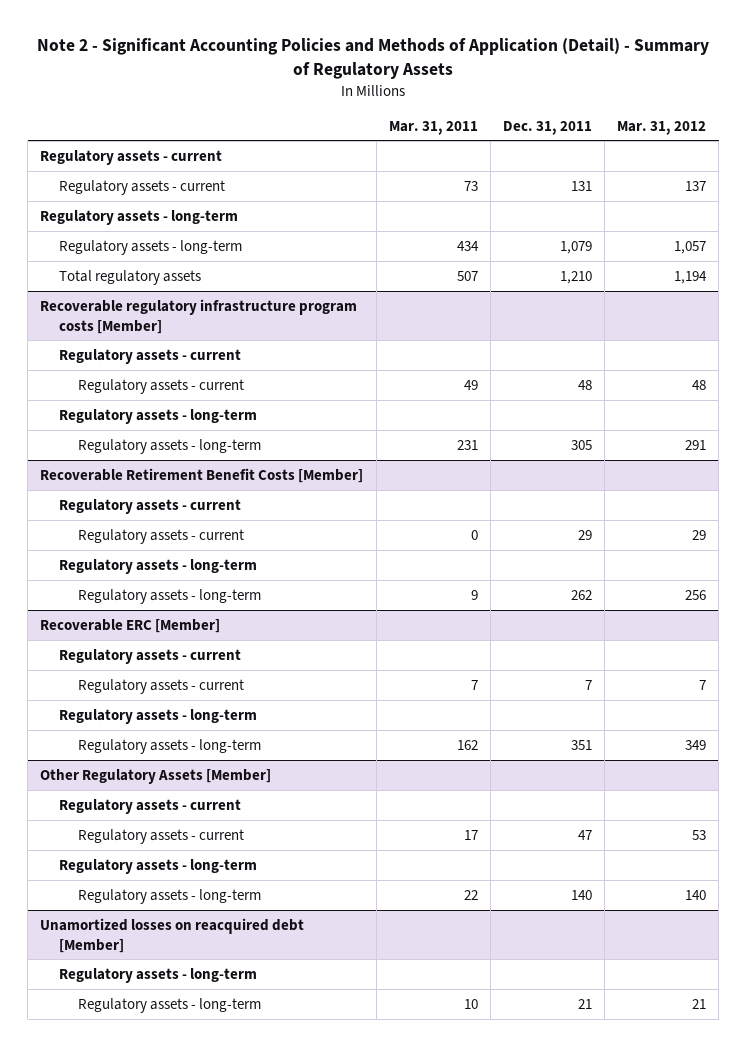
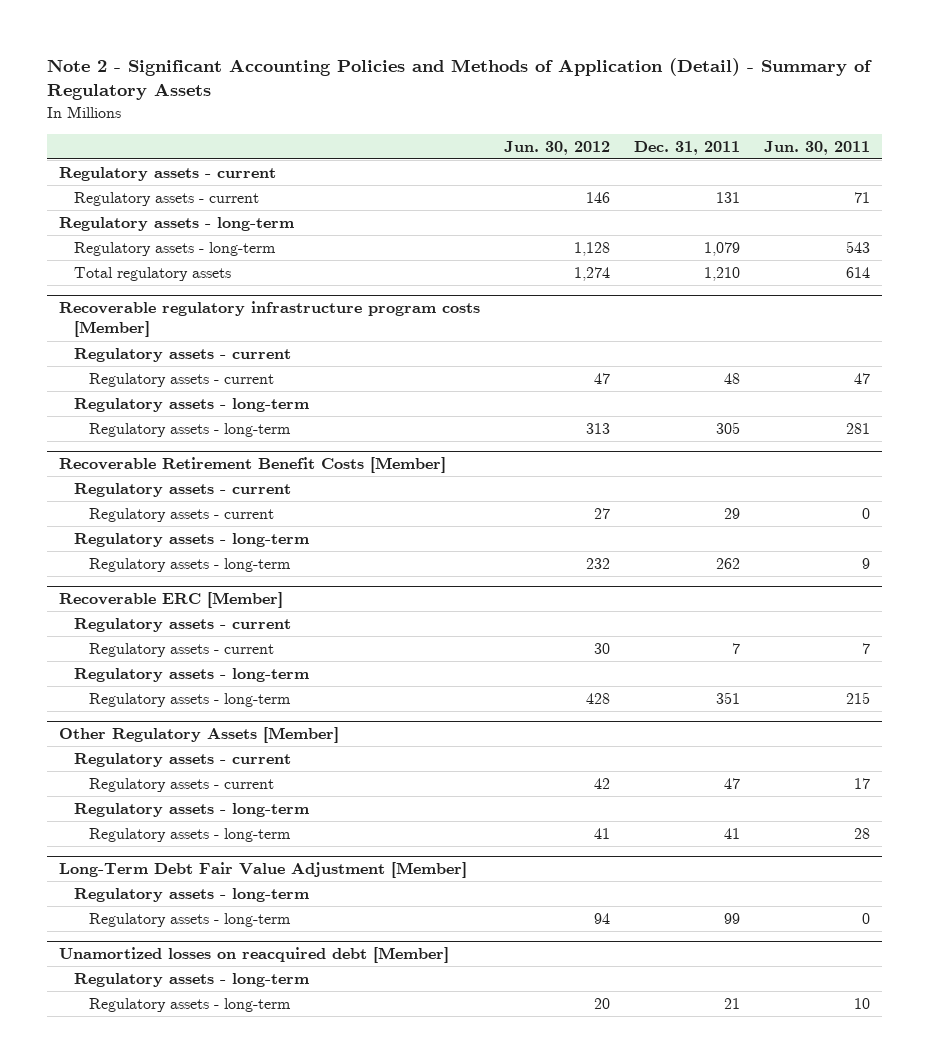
[388,120,478,135] Mar. 31, 2011 -> none
[617,120,707,135] Mar. 31, 2012 -> none
none -> [503,140,610,155] Jun. 30, 2012
none -> [763,140,870,155] Jun. 30, 2011
[570,889,592,900] 140 -> [723,828,740,840] 41
none -> [59,862,468,879] Long-Term Debt Fair Value Adjustment [Member]
none -> [74,888,310,903] Regulatory assets - long-term
none -> [89,913,292,928] Regulatory assets - long-term

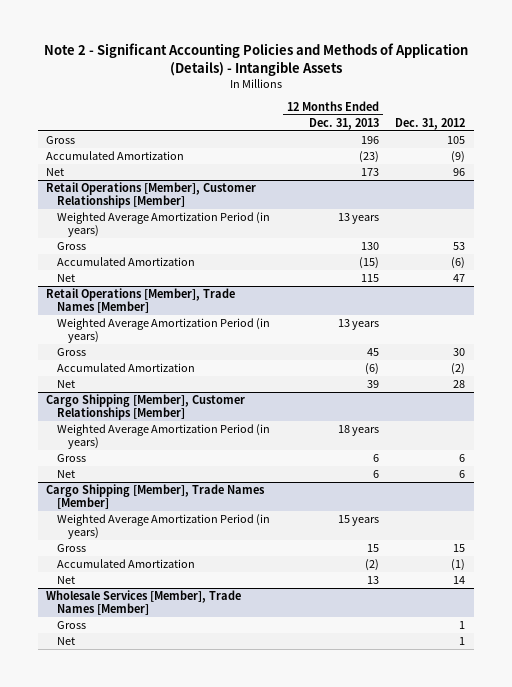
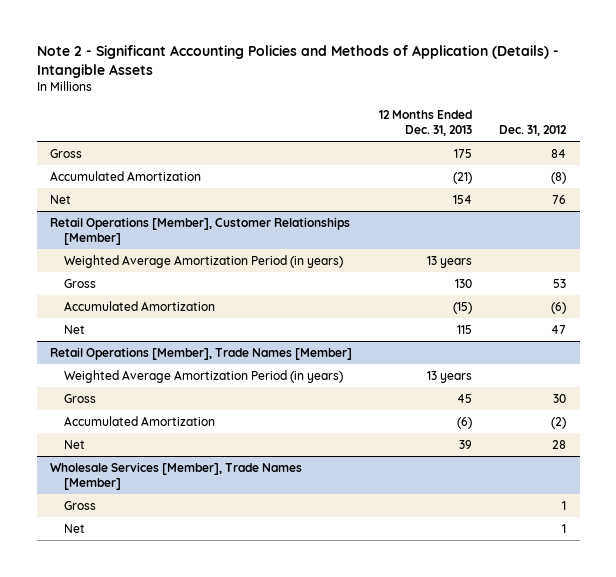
[360,136,379,145] 196 -> [454,148,473,158] 175
[447,136,466,145] 105 -> [551,148,567,158] 84
[358,151,379,164] (23) -> [453,171,473,184] (21)
[451,151,466,164] (9) -> [551,171,567,184] (8)
[360,168,379,177] 173 -> [453,194,473,204] 154
[453,168,466,177] 96 -> [552,194,567,204] 76
[46,394,246,421] Cargo Shipping [Member], Customer Relationships [Member] -> none
[57,424,271,450] Weighted Average Amortization Period (in years) -> none
[57,454,87,463] Gross -> none
[57,470,76,479] Net -> none
[46,484,266,510] Cargo Shipping [Member], Trade Names [Member] -> none
[57,514,271,540] Weighted Average Amortization Period (in years) -> none
[57,544,87,553] Gross -> none
[57,559,196,569] Accumulated Amortization -> none
[57,576,76,585] Net -> none

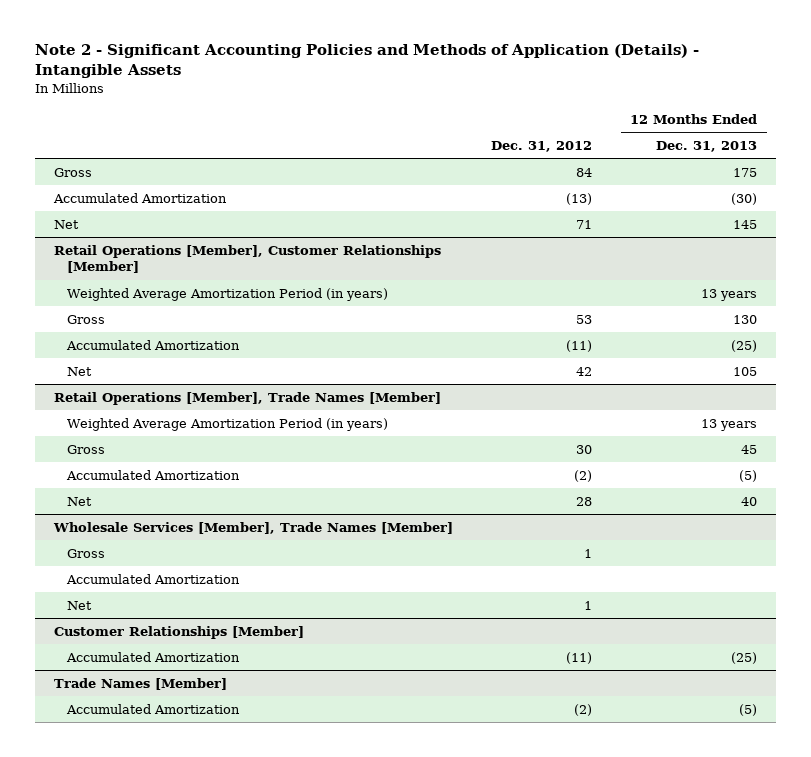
[453,171,473,184] (21) -> [731,192,758,205] (30)
[551,171,567,184] (8) -> [565,192,592,205] (13)
[453,194,473,204] 154 -> [733,219,758,229] 145
[552,194,567,204] 76 -> [575,219,592,229] 71
[453,301,473,314] (15) -> [731,339,758,352] (25)
[551,301,567,314] (6) -> [565,339,592,352] (11)
[457,324,473,334] 115 -> [733,366,758,376] 105
[551,324,567,334] 47 -> [575,366,592,376] 42
[457,416,473,429] (6) -> [739,469,758,482] (5)
[459,439,473,449] 39 -> [741,496,758,506] 40
none -> [65,573,240,584] Accumulated Amortization
none -> [53,625,304,639] Customer Relationships [Member]
none -> [65,651,240,662] Accumulated Amortization
none -> [53,677,227,690] Trade Names [Member]
none -> [65,703,240,714] Accumulated Amortization

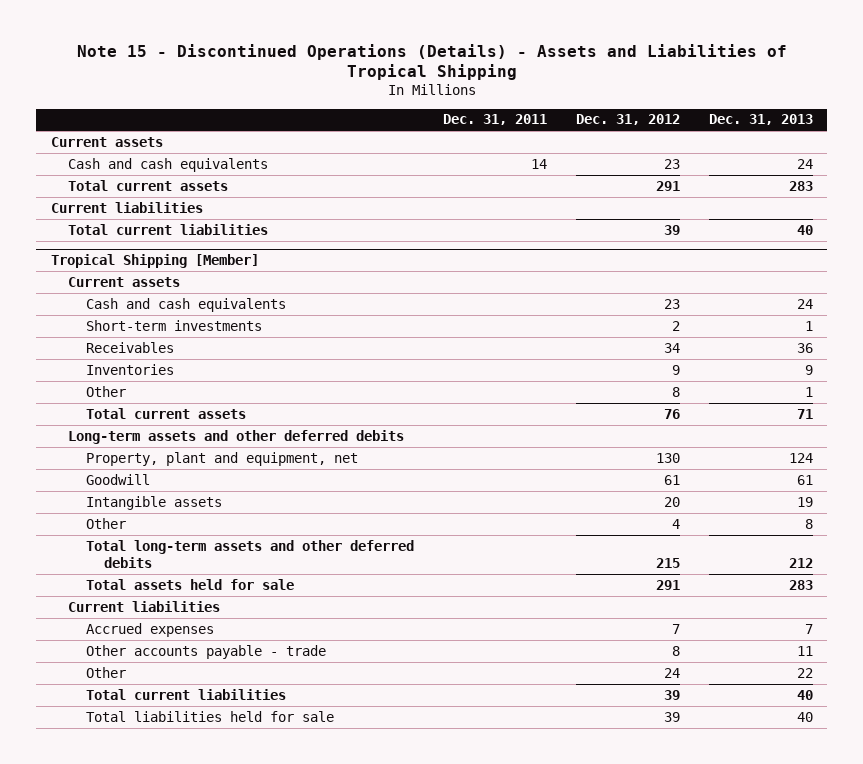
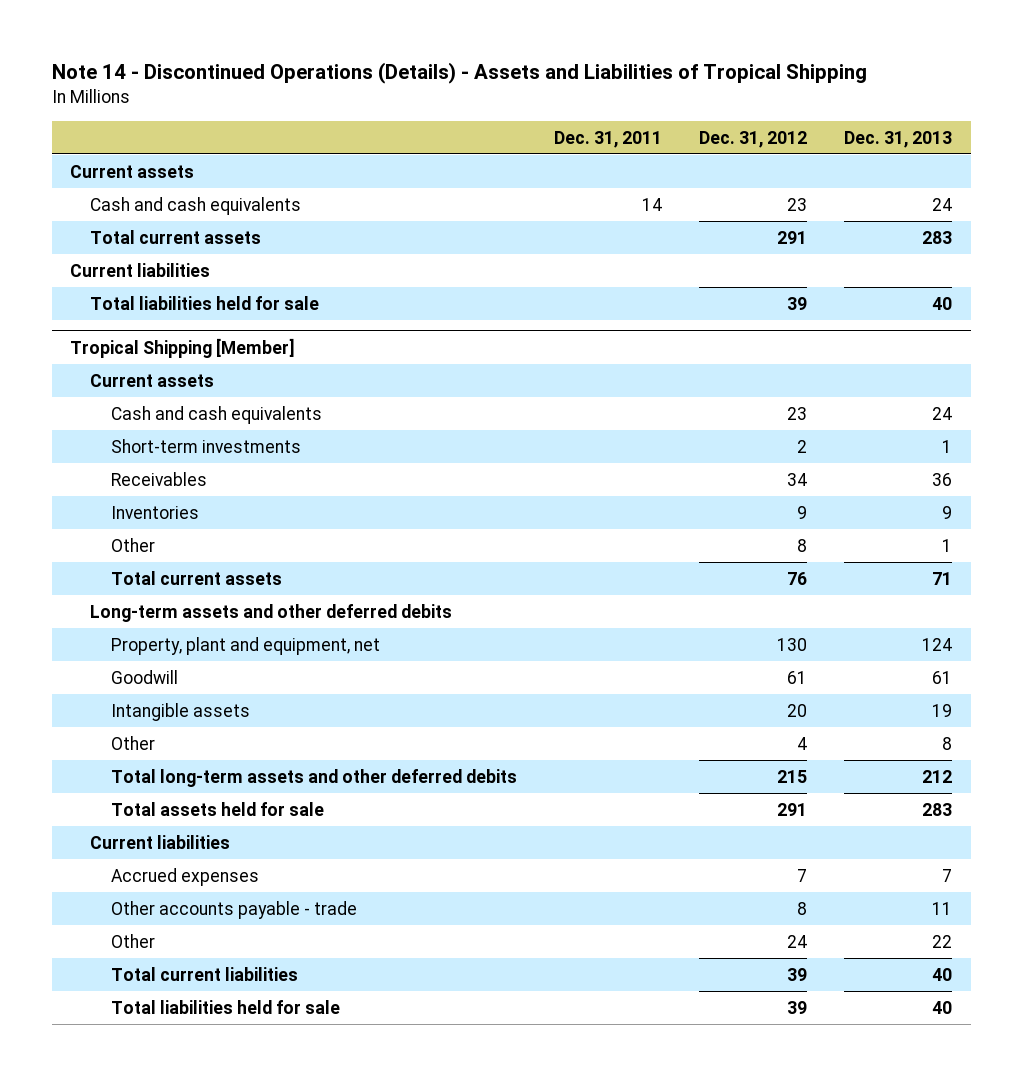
[76,43,787,81] Note 15 - Discontinued Operations (Details) - Assets and Liabilities of Tropical Shipping -> [51,62,867,85] Note 14 - Discontinued Operations (Details) - Assets and Liabilities of Tropical Shipping
[68,223,269,235] Total current liabilities -> [90,295,320,310] Total liabilities held for sale

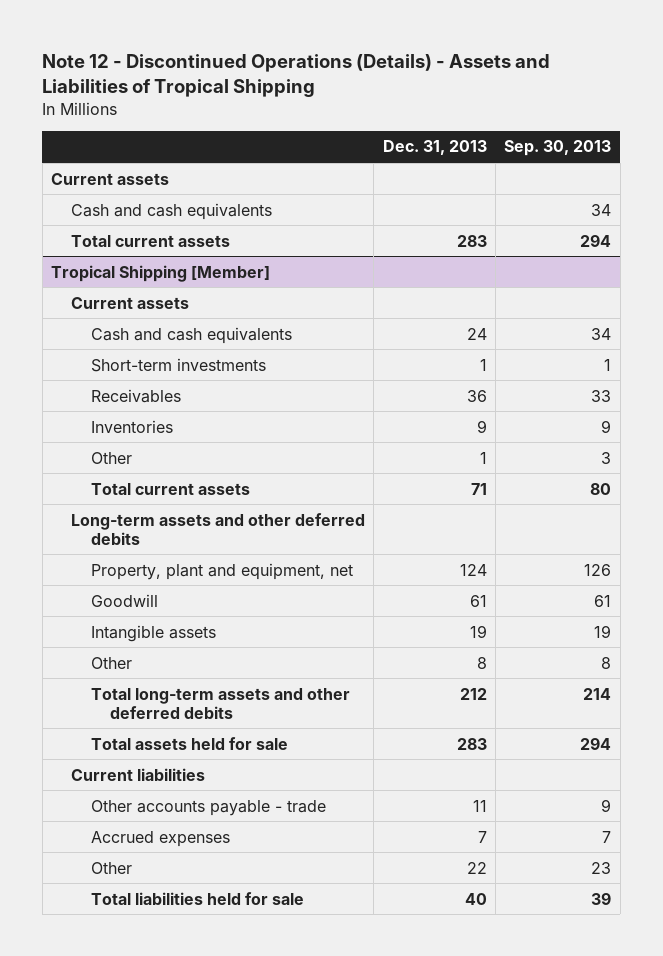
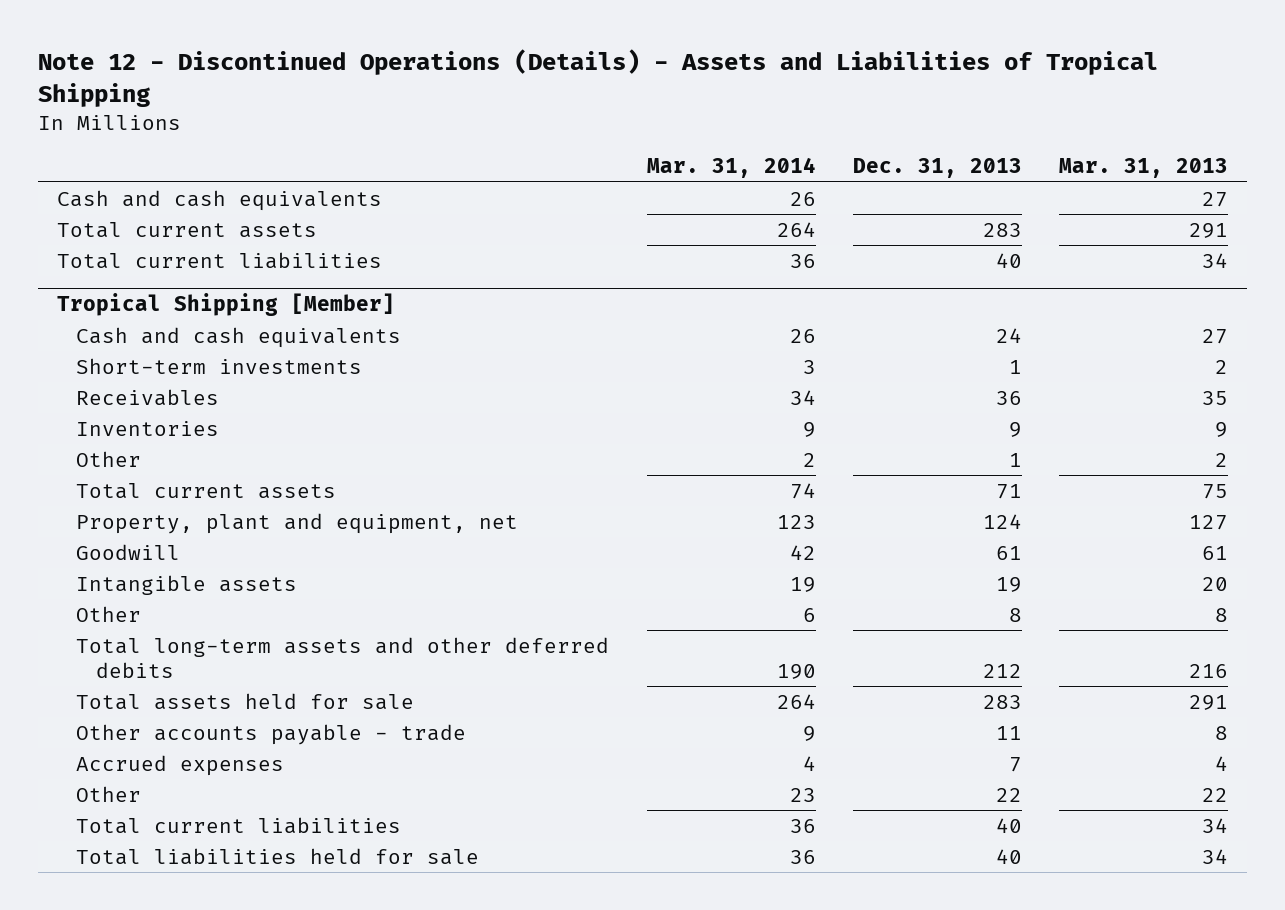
[504,140,612,157] Sep. 30, 2013 -> none
none -> [646,157,816,179] Mar. 31, 2014
none -> [1059,158,1229,179] Mar. 31, 2013
[51,172,170,185] Current assets -> none
none -> [56,251,382,269] Total current liabilities
[70,296,189,309] Current assets -> none
[70,512,365,545] Long-term assets and other deferred debits -> none
[70,767,205,781] Current liabilities -> none
none -> [76,816,402,834] Total current liabilities

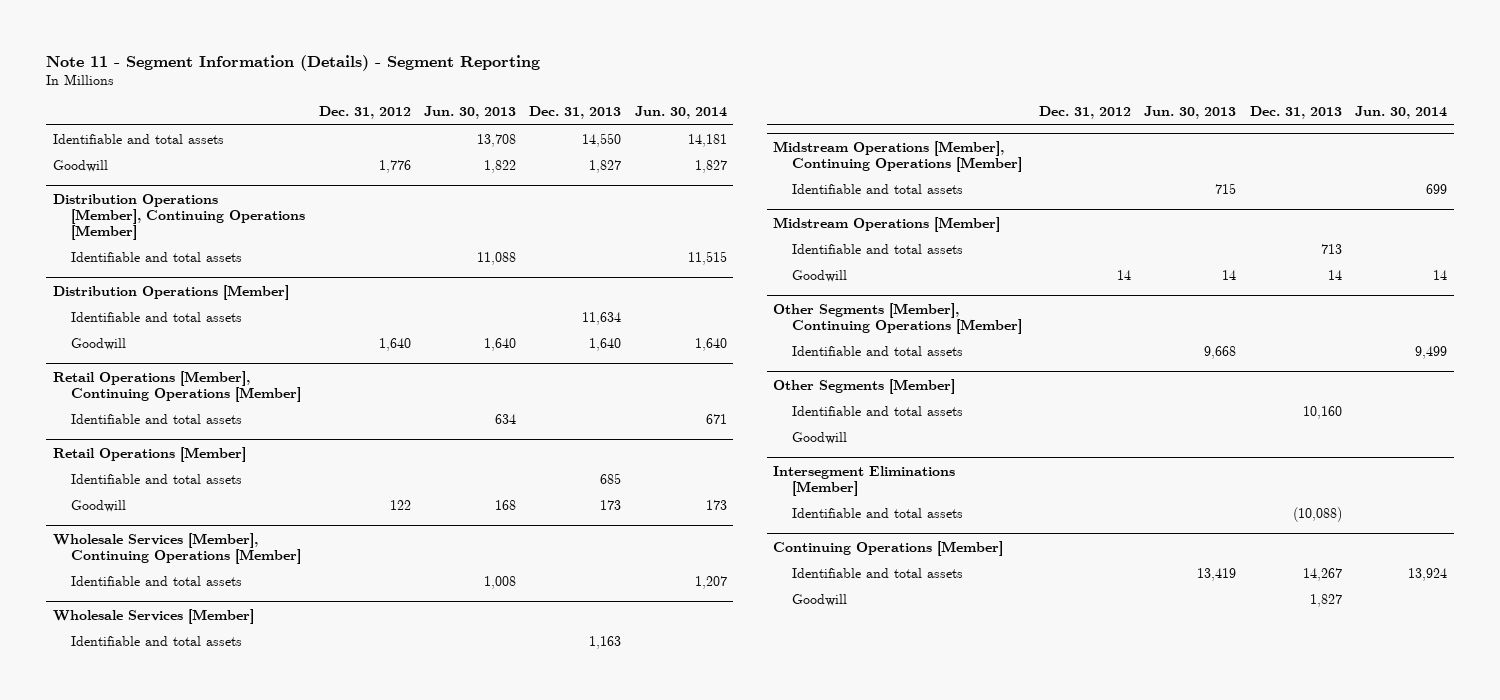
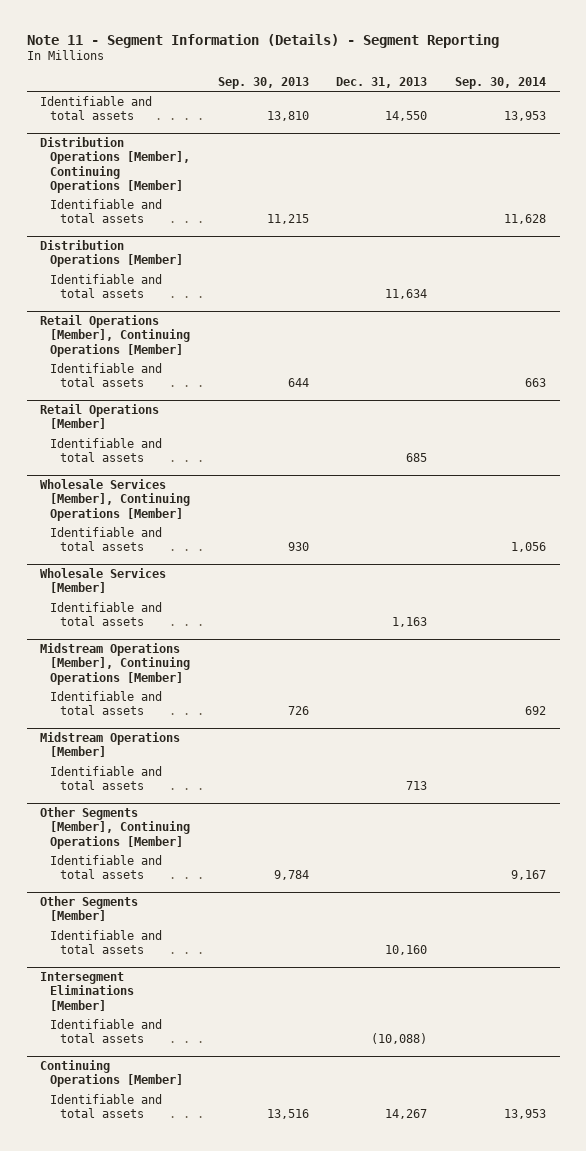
[318,106,411,120] Dec. 31, 2012 -> none
[423,106,516,120] Jun. 30, 2013 -> none
[634,106,727,120] Jun. 30, 2014 -> none
none -> [217,76,309,89] Sep. 30, 2013
none -> [454,76,546,89] Sep. 30, 2014
[53,159,109,172] Goodwill -> none
[71,337,127,350] Goodwill -> none
[71,499,127,512] Goodwill -> none
[791,269,847,282] Goodwill -> none
[791,431,847,444] Goodwill -> none
[791,593,847,606] Goodwill -> none

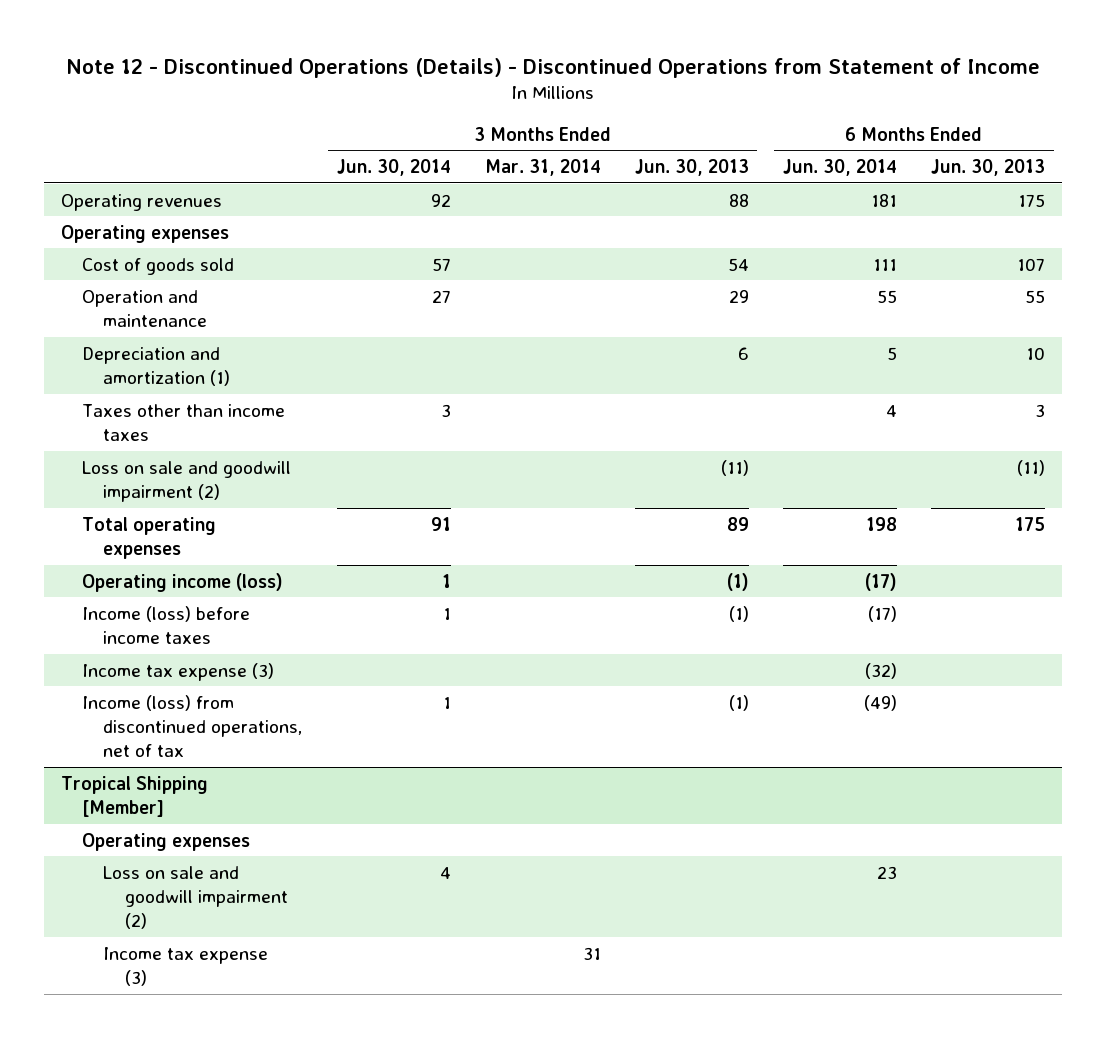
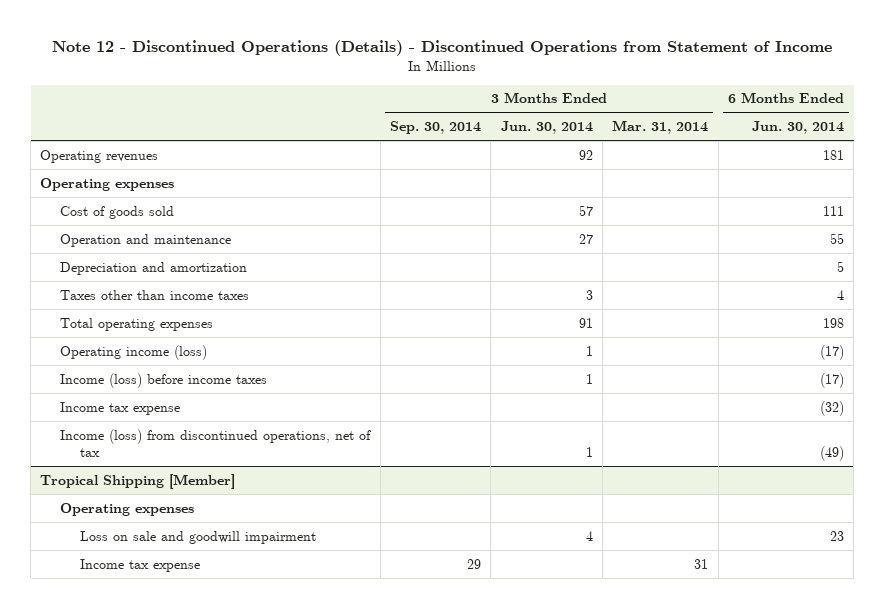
[634,159,749,177] Jun. 30, 2013 -> none
[931,159,1046,177] Jun. 30, 2013 -> none
none -> [389,121,481,135] Sep. 30, 2014
[82,346,231,386] Depreciation and amortization (1) -> [60,261,248,275] Depreciation and amortization
[82,460,292,502] Loss on sale and goodwill impairment (2) -> none
[82,662,275,681] Income tax expense (3) -> [60,401,181,415] Income tax expense
[103,865,288,930] Loss on sale and goodwill impairment (2) -> [80,530,317,544] Loss on sale and goodwill impairment
[103,946,269,986] Income tax expense (3) -> [80,558,201,572] Income tax expense

